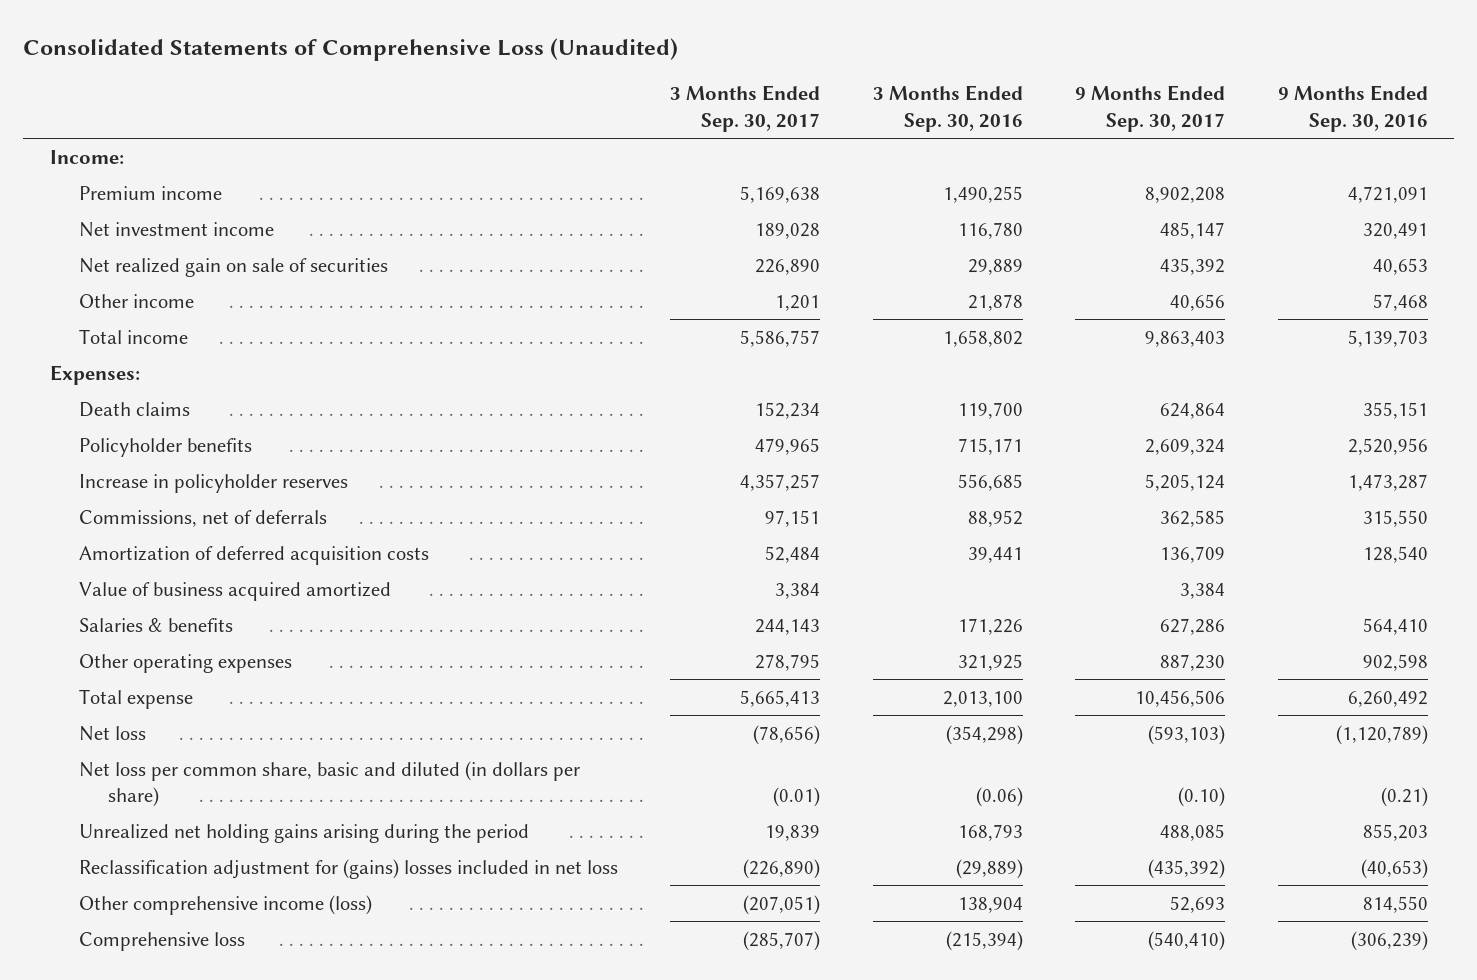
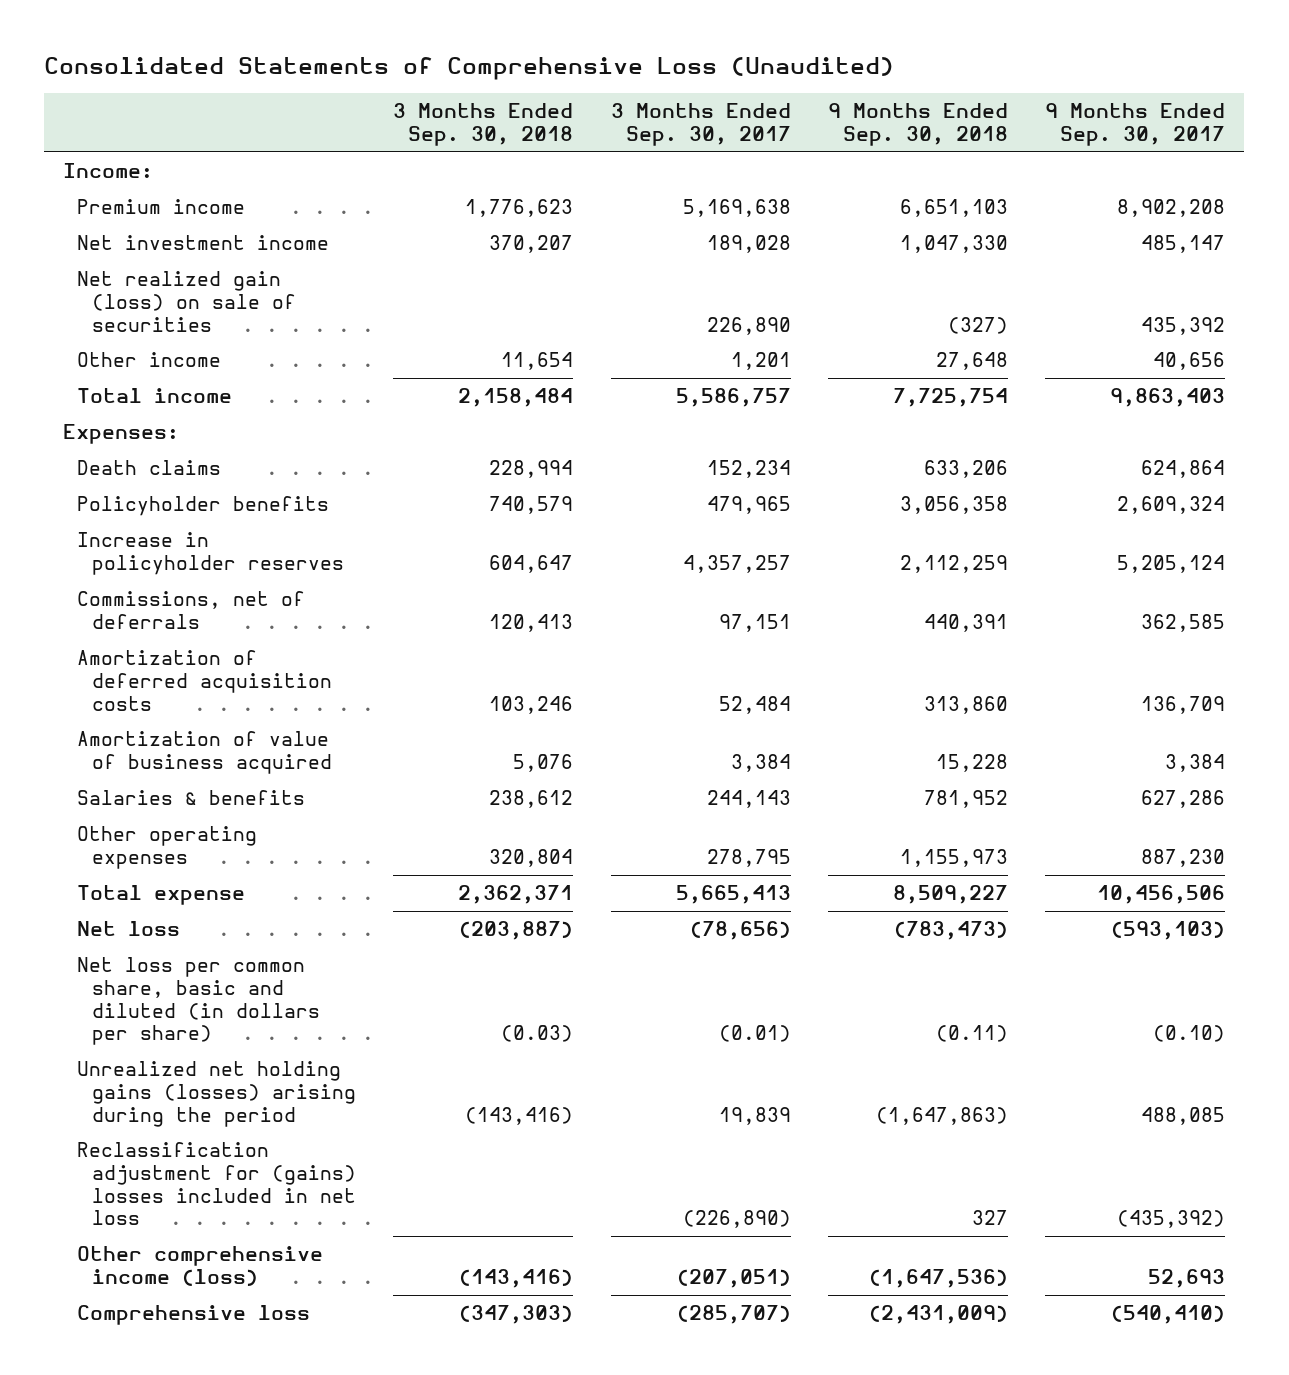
[872,85,1023,133] 3 Months Ended Sep. 30, 2016 -> none
[1277,85,1428,133] 9 Months Ended Sep. 30, 2016 -> none
none -> [393,103,574,147] 3 Months Ended Sep. 30, 2018
none -> [827,103,1008,147] 9 Months Ended Sep. 30, 2018
[78,257,388,277] Net realized gain on sale of securities -> [77,271,296,332] Net realized gain (loss) on sale of securities
[78,581,391,601] Value of business acquired amortized -> [77,731,332,774] Amortization of value of business acquired
[78,823,529,843] Unrealized net holding gains arising during the period -> [77,1061,356,1127] Unrealized net holding gains (losses) arising during the period

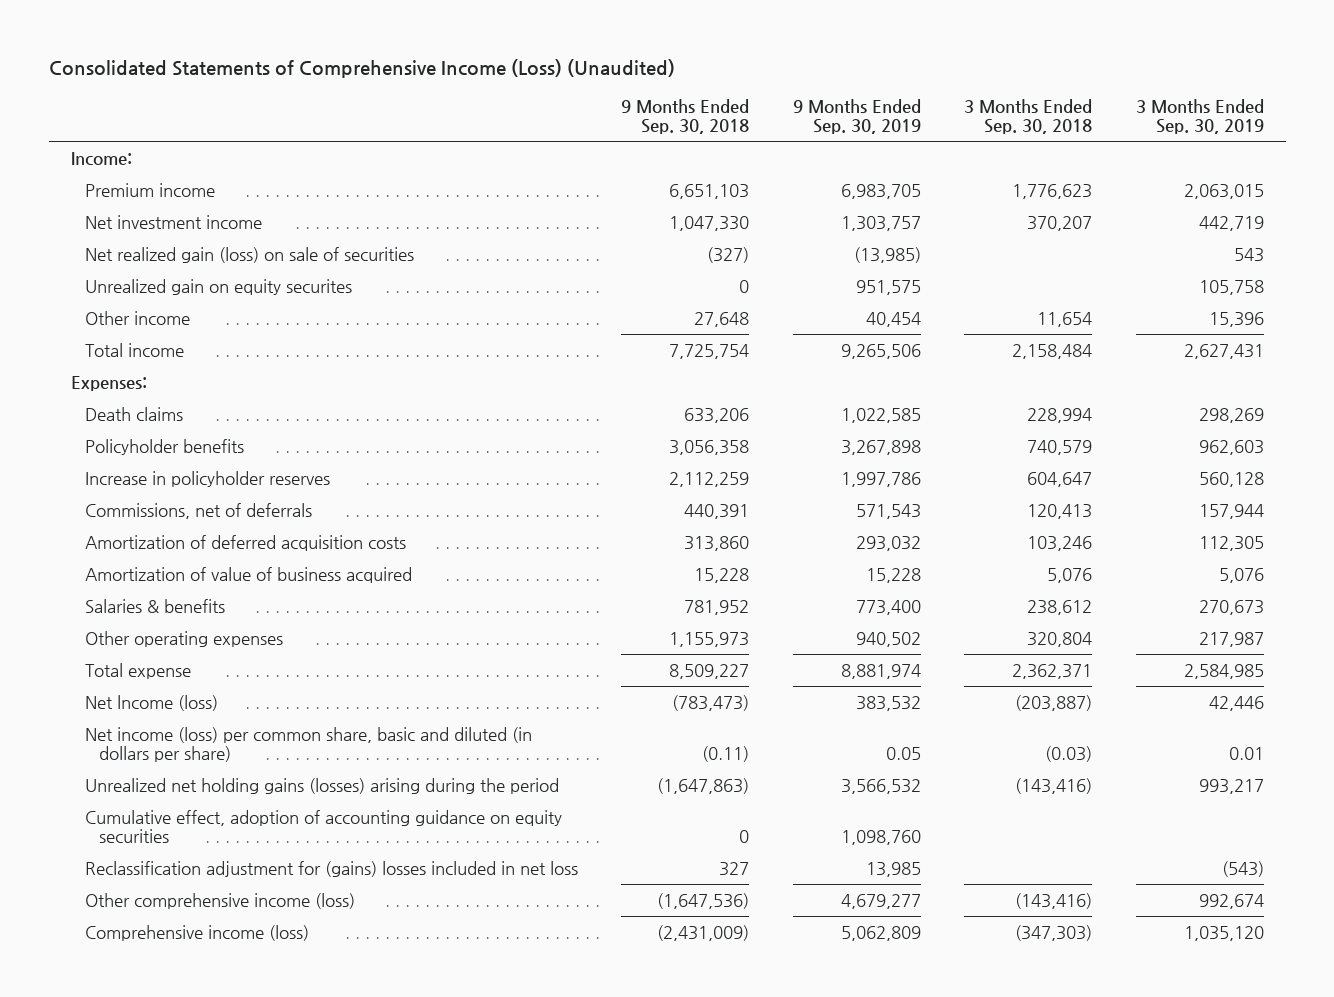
[44,57,895,81] Consolidated Statements of Comprehensive Loss (Unaudited) -> [48,59,675,79] Consolidated Statements of Comprehensive Income (Loss) (Unaudited)
[610,103,791,147] 3 Months Ended Sep. 30, 2017 -> none
[1045,103,1226,147] 9 Months Ended Sep. 30, 2017 -> none
none -> [792,99,921,135] 9 Months Ended Sep. 30, 2019
none -> [1135,99,1264,135] 3 Months Ended Sep. 30, 2019
none -> [84,278,352,295] Unrealized gain on equity securites
[77,921,181,937] Net loss -> [84,694,218,711] Net lncome (loss)
[77,957,320,1046] Net loss per common share, basic and diluted (in dollars per share) -> [84,726,532,762] Net income (loss) per common share, basic and diluted (in dollars per share)
none -> [84,809,562,843] Cumulative effect, adoption of accounting guidance on equity securities
[77,1305,311,1326] Comprehensive loss -> [84,924,309,941] Comprehensive income (loss)

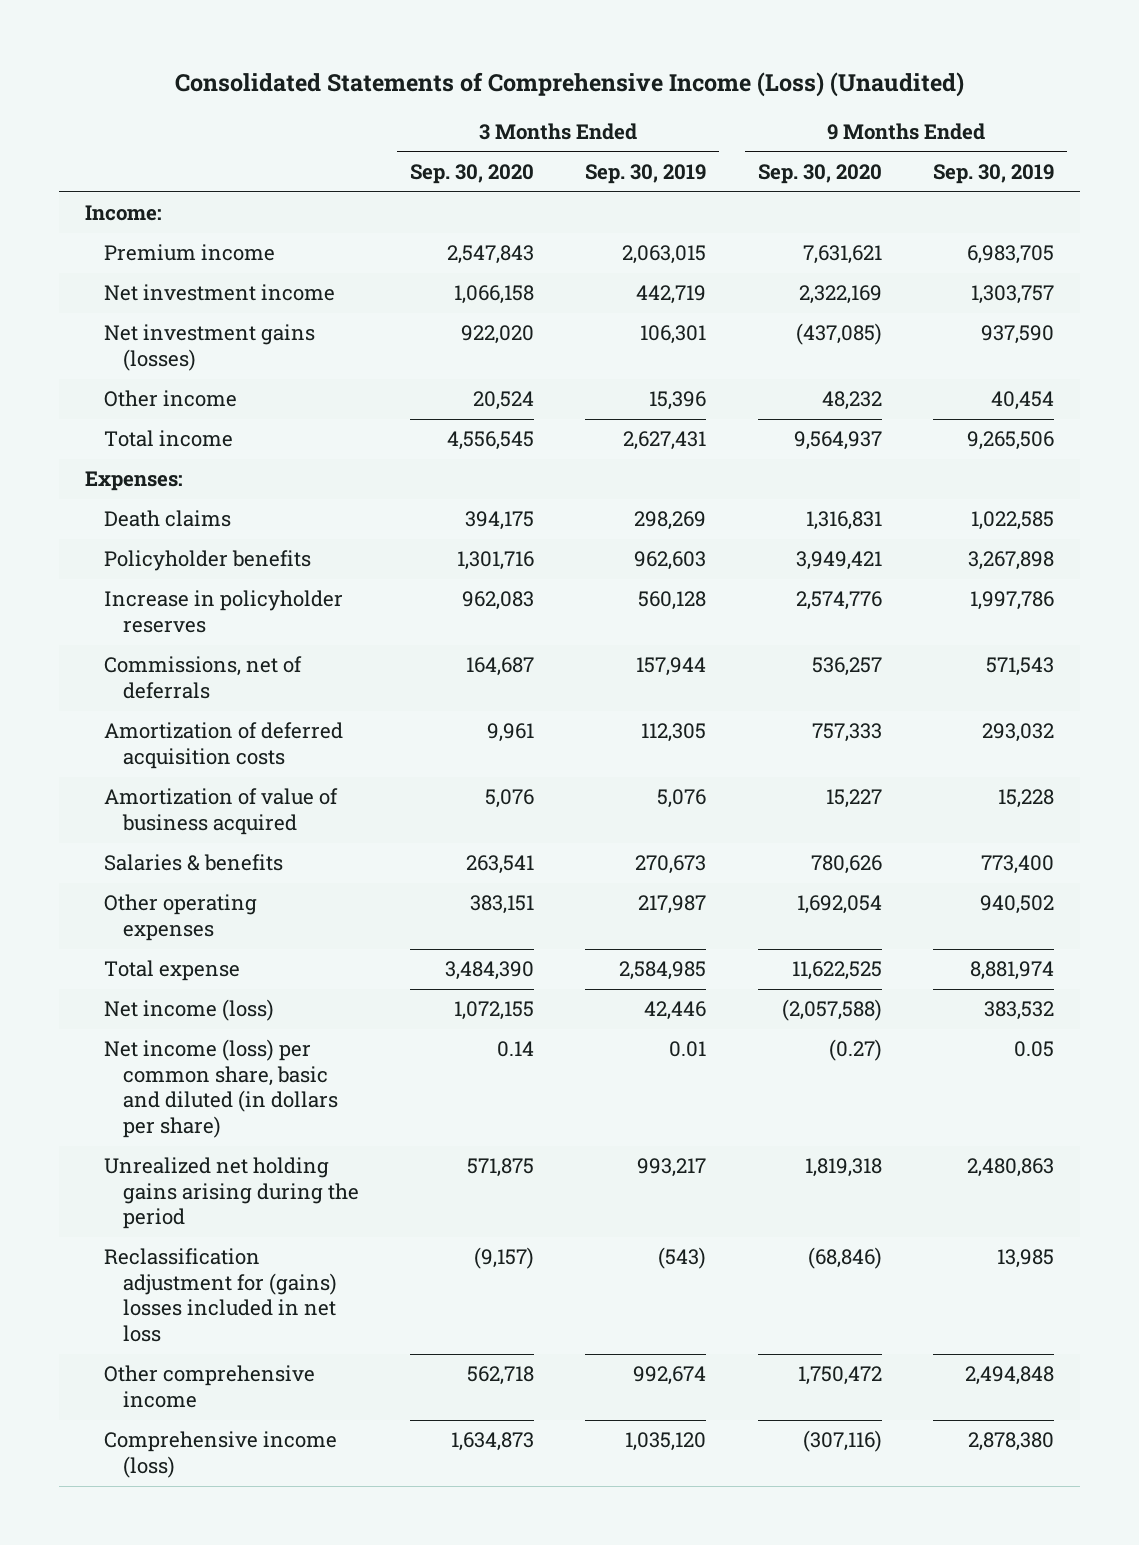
[621,99,750,135] 9 Months Ended Sep. 30, 2018 -> none
[964,99,1093,135] 3 Months Ended Sep. 30, 2018 -> none
none -> [410,163,535,184] Sep. 30, 2020
none -> [757,163,882,184] Sep. 30, 2020
[84,246,414,263] Net realized gain (loss) on sale of securities -> none
[84,278,352,295] Unrealized gain on equity securites -> none
none -> [104,324,316,371] Net investment gains (losses)
[84,694,218,711] Net lncome (loss) -> [104,999,275,1022] Net income (loss)
[84,809,562,843] Cumulative effect, adoption of accounting guidance on equity securities -> none
[84,777,559,794] Unrealized net holding gains (losses) arising during the period -> [104,1157,359,1230] Unrealized net holding gains arising during the period
[840,778,921,794] 3,566,532 -> [966,1158,1054,1178] 2,480,863
[84,892,355,909] Other comprehensive income (loss) -> [104,1365,316,1408] Other comprehensive income
[840,893,921,909] 4,679,277 -> [964,1366,1054,1386] 2,494,848
[840,925,921,941] 5,062,809 -> [967,1432,1054,1452] 2,878,380

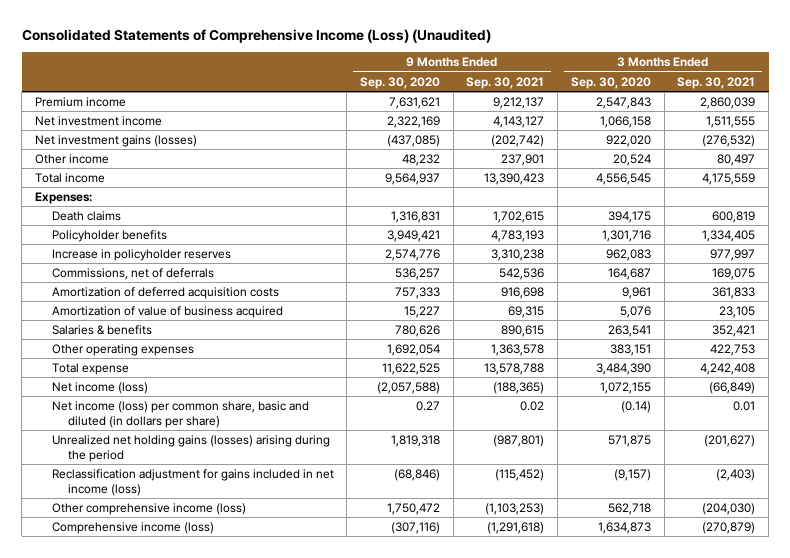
[585,163,707,184] Sep. 30, 2019 -> none
[932,163,1054,184] Sep. 30, 2019 -> none
none -> [466,76,545,89] Sep. 30, 2021
none -> [677,76,756,89] Sep. 30, 2021
[85,205,163,222] Income: -> none
[497,1041,535,1058] 0.14 -> [620,400,651,413] (0.14)
[828,1039,882,1062] (0.27) -> [416,400,441,411] 0.27
[104,1157,359,1230] Unrealized net holding gains arising during the period -> [51,434,330,462] Unrealized net holding gains (losses) arising during the period
[104,1248,337,1342] Reclassification adjustment for (gains) losses included in net loss -> [51,468,334,496] Reclassification adjustment for gains included in net income (loss)
[104,1365,316,1408] Other comprehensive income -> [51,502,246,515] Other comprehensive income (loss)

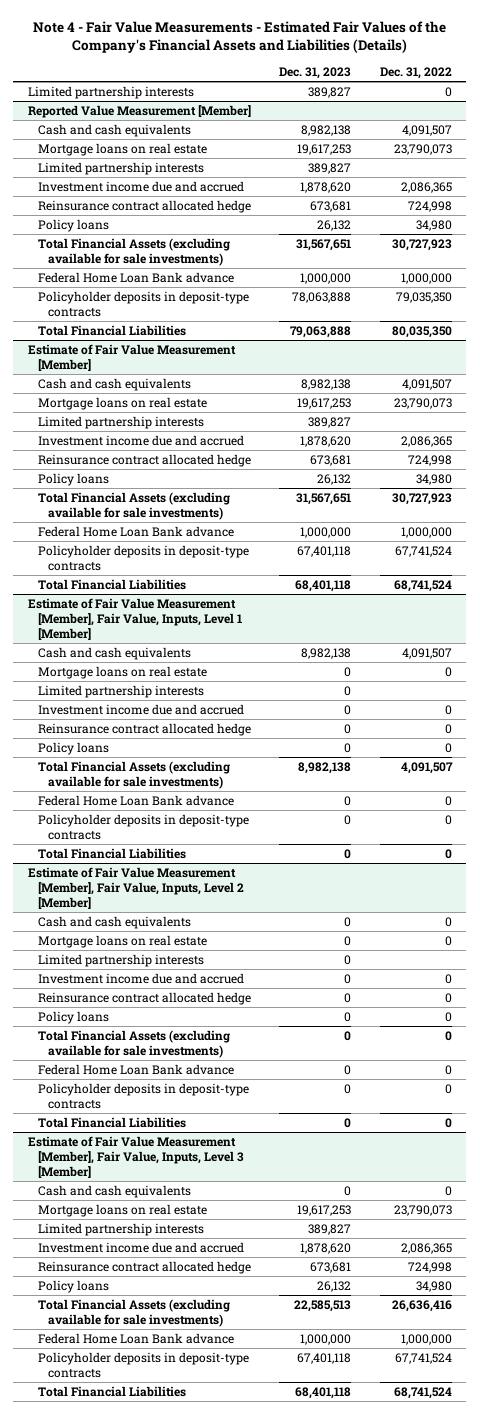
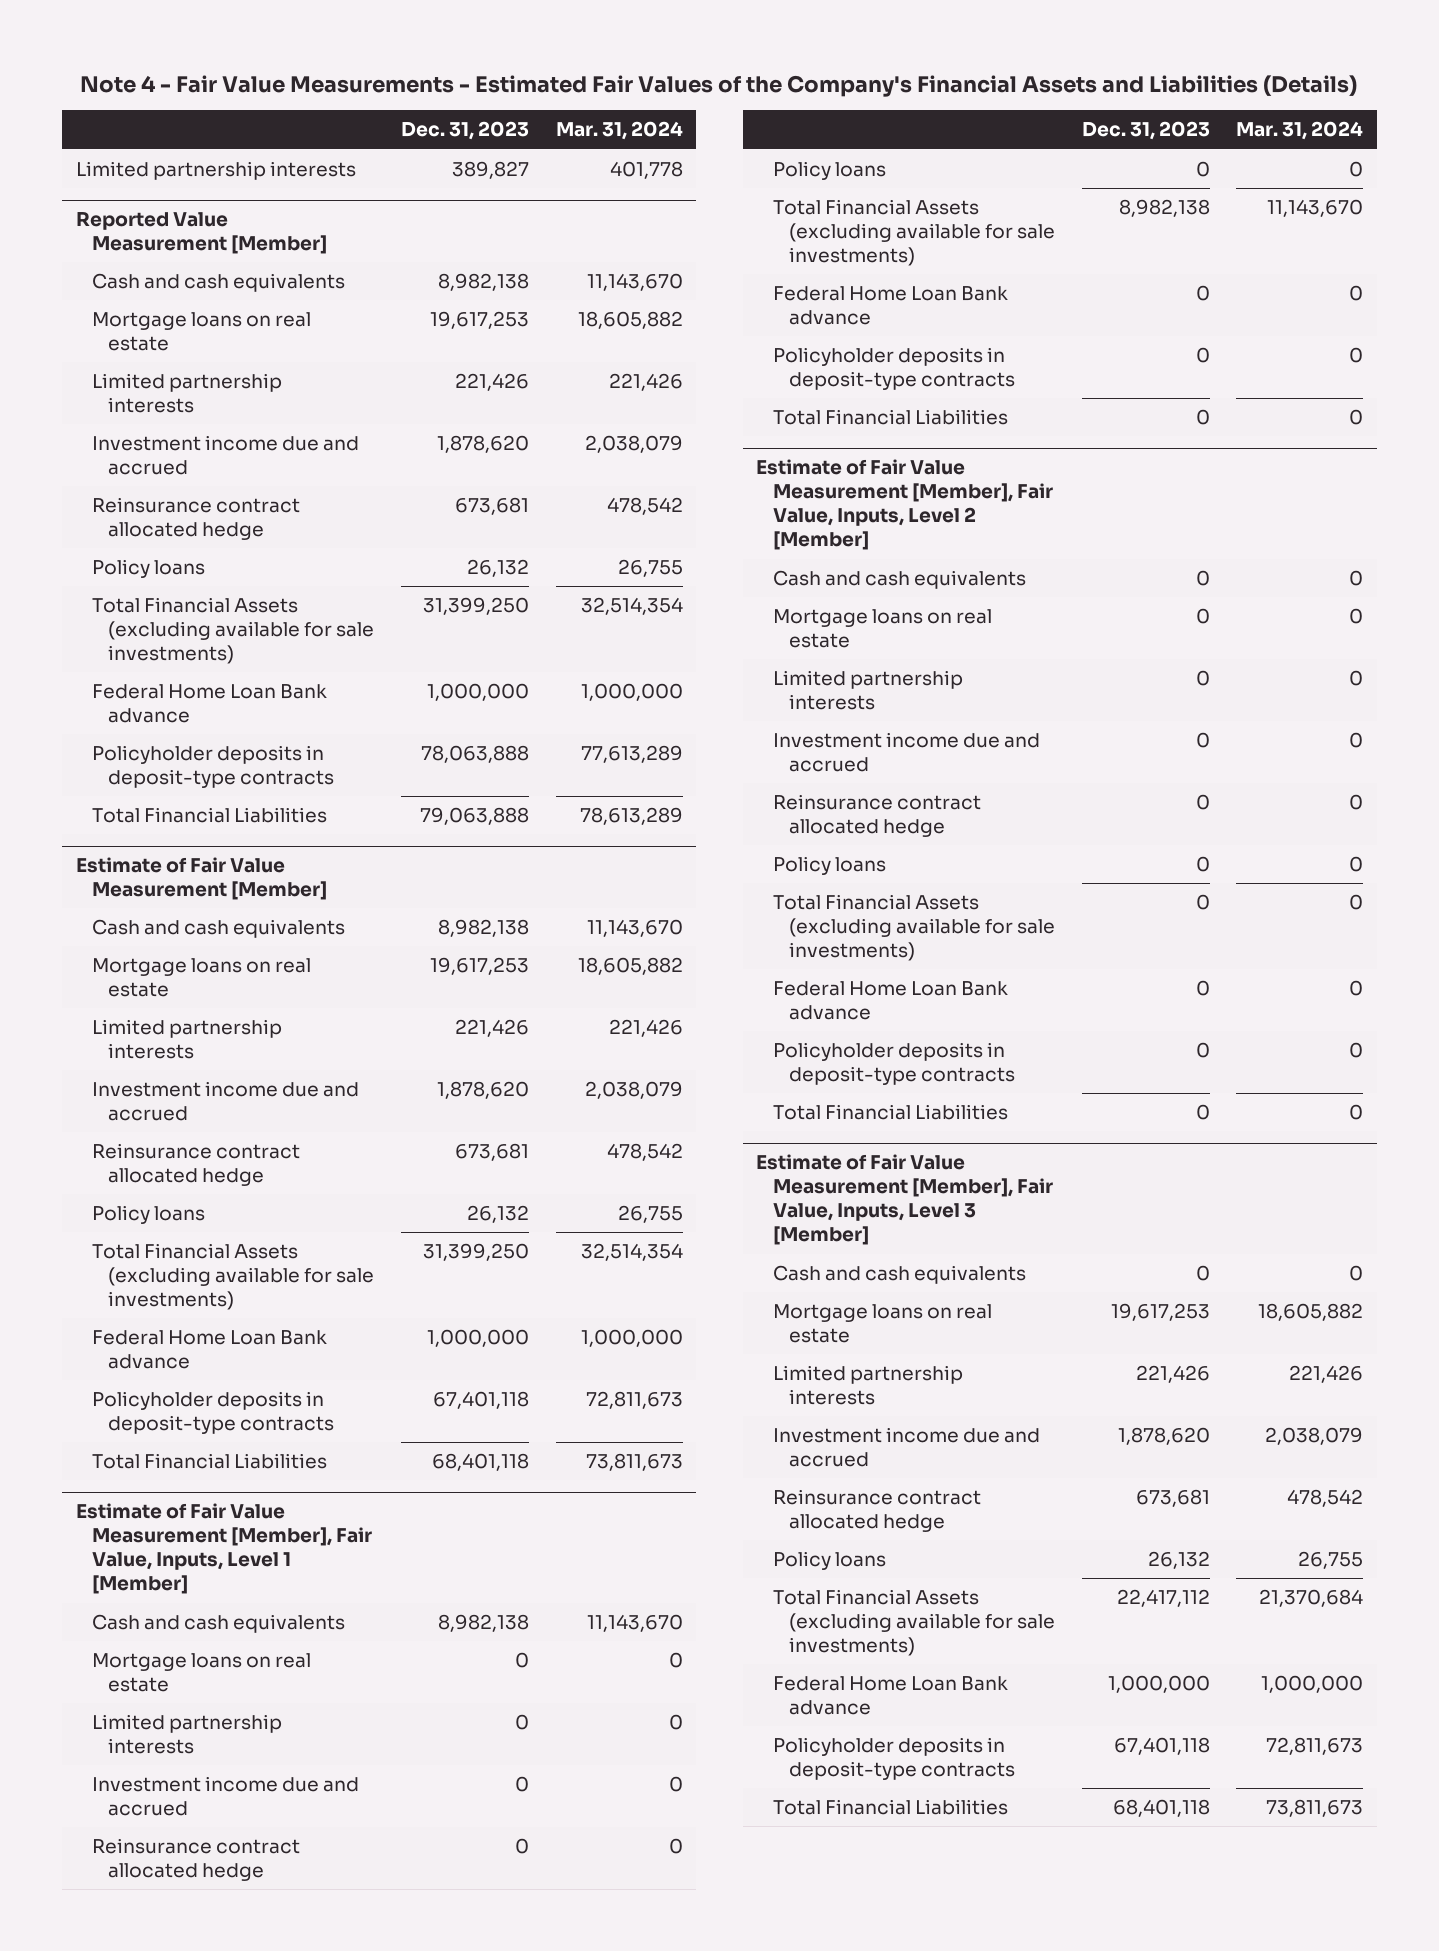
[379,66,452,79] Dec. 31, 2022 -> none
none -> [555,121,683,141] Mar. 31, 2024
[308,162,352,174] 389,827 -> [455,373,530,392] 221,426
[296,238,352,251] 31,567,651 -> [423,597,530,616] 31,399,250
[308,416,352,428] 389,827 -> [455,1019,530,1038] 221,426
[296,492,352,505] 31,567,651 -> [423,1243,530,1262] 31,399,250
[308,1223,352,1235] 389,827 -> [1135,1365,1210,1384] 221,426
[294,1299,352,1312] 22,585,513 -> [1116,1589,1210,1608] 22,417,112

